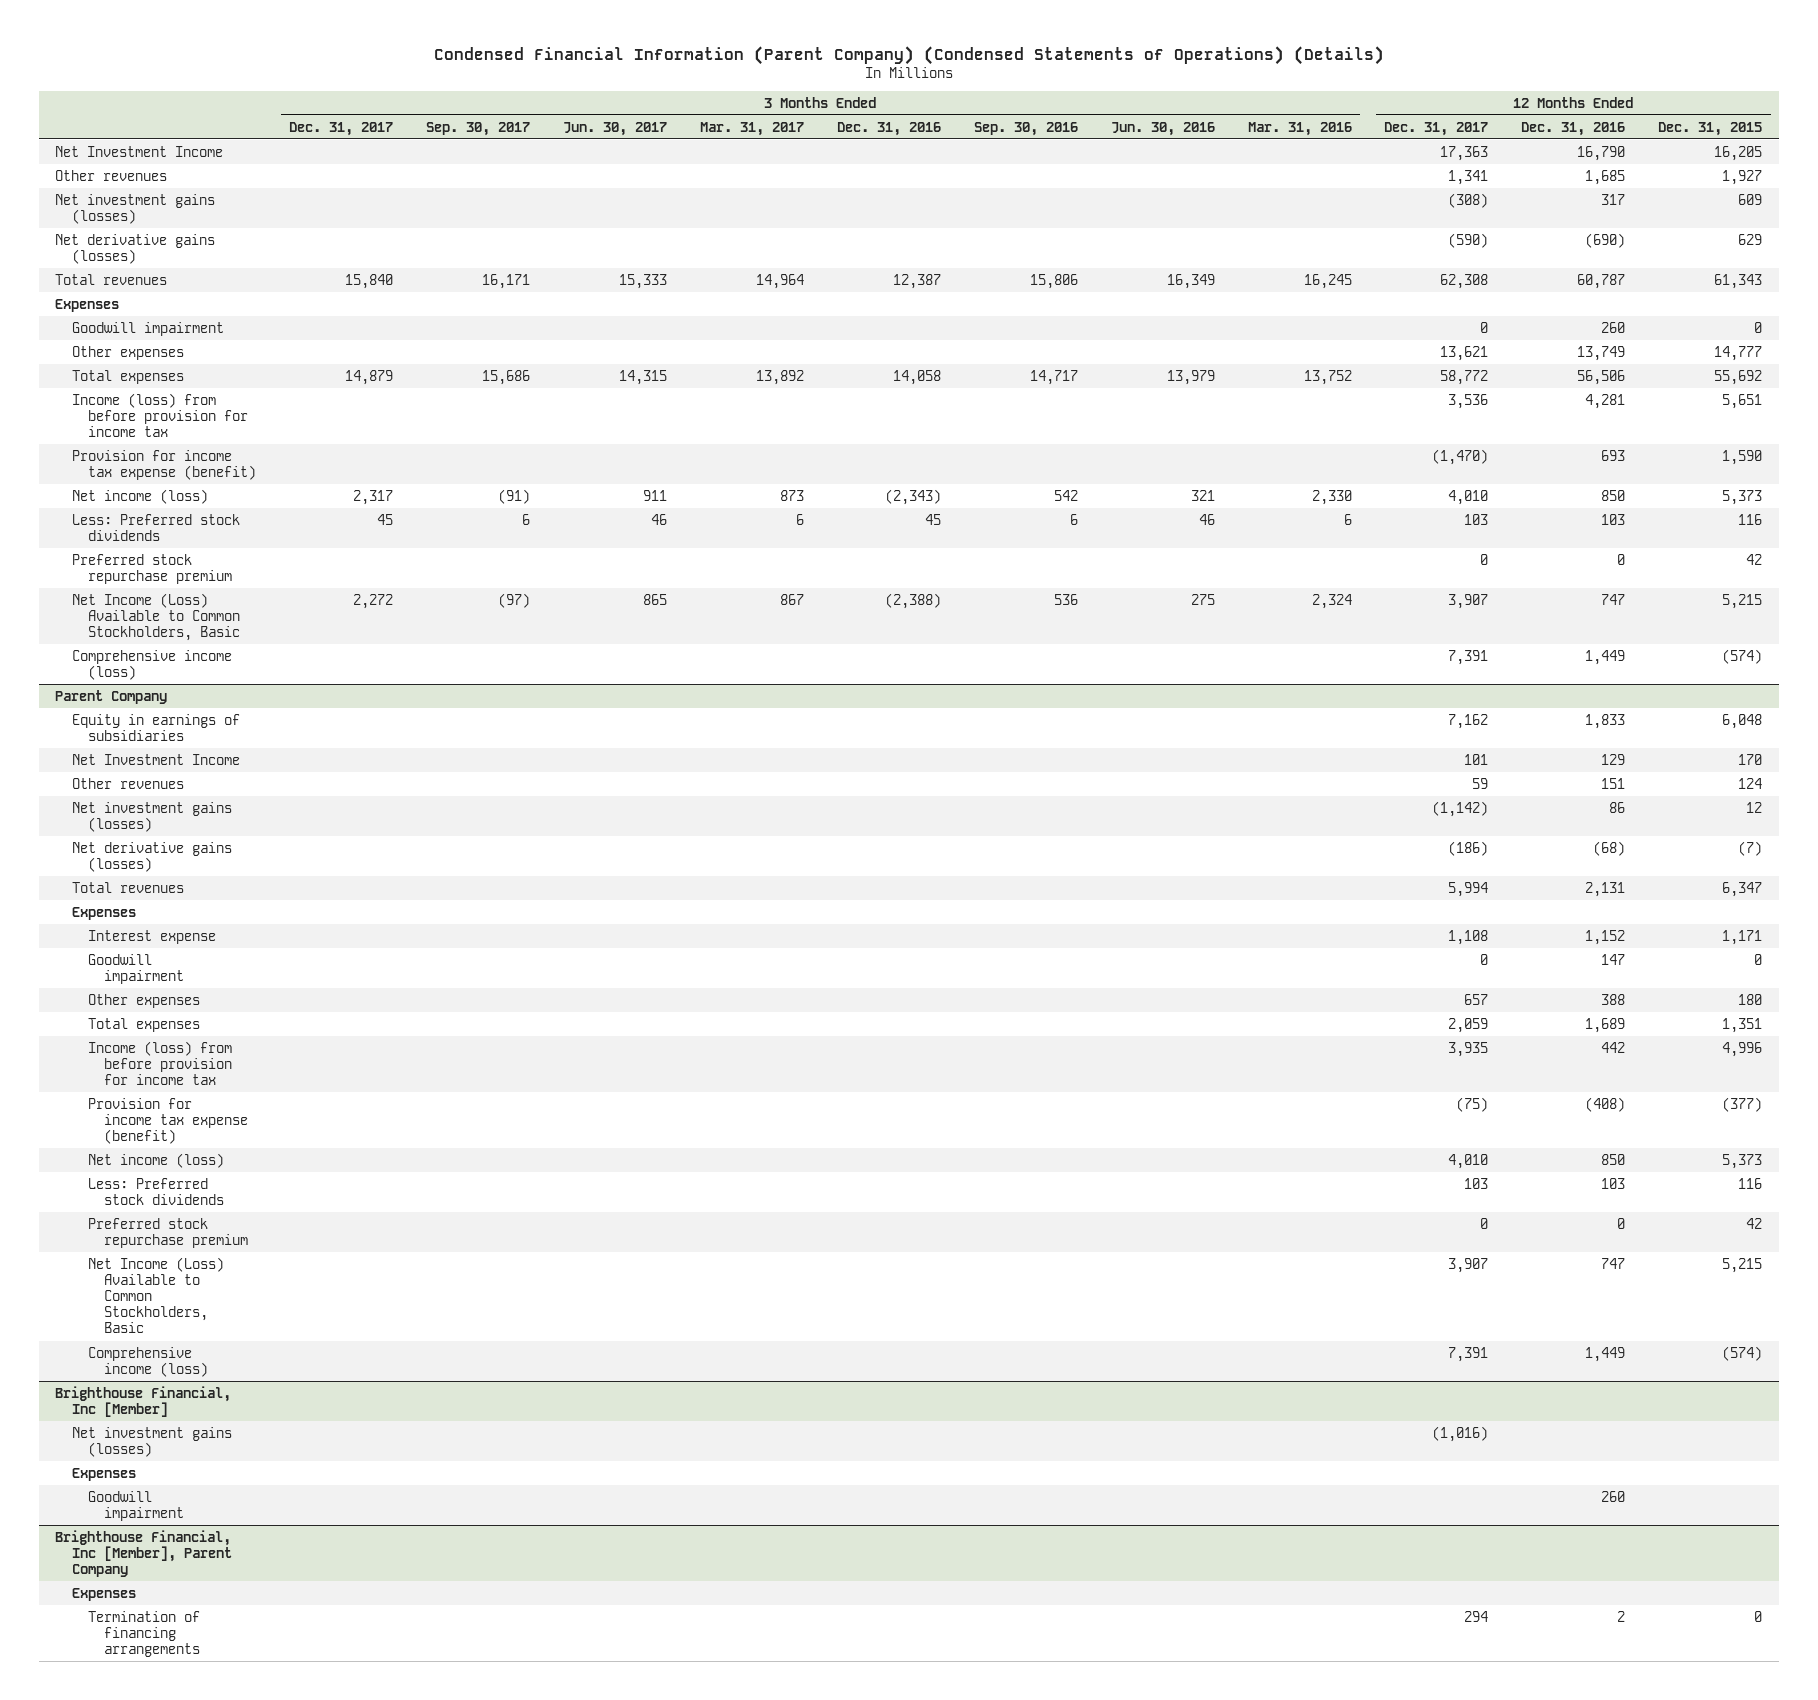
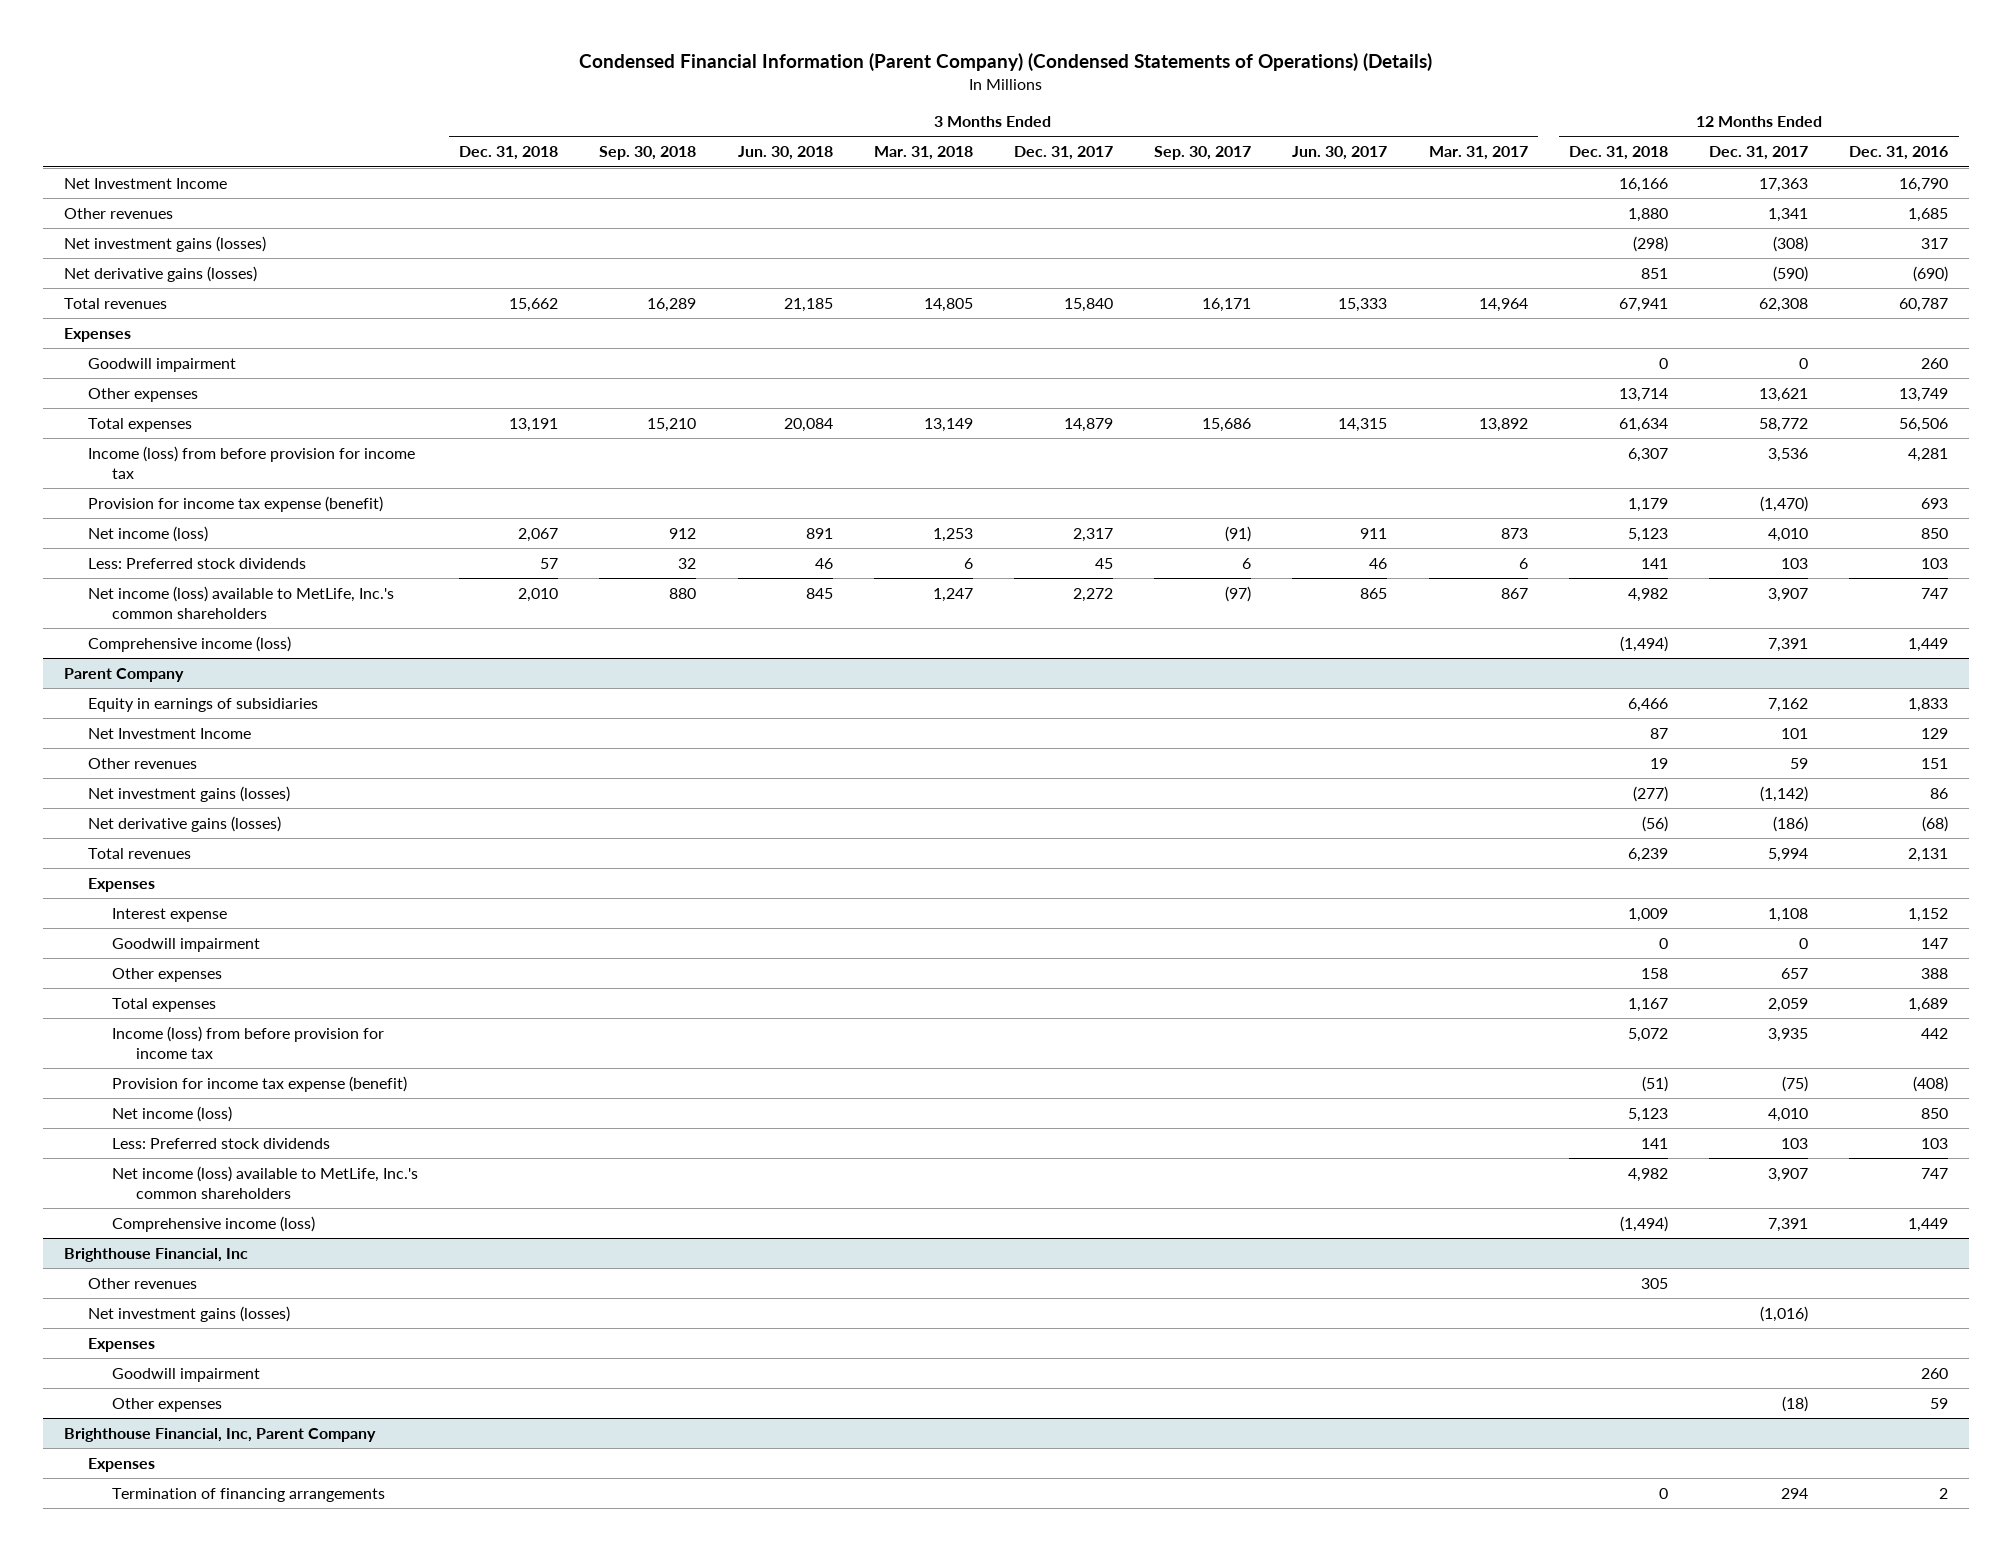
[836,121,941,136] Dec. 31, 2016 -> none
[973,121,1078,136] Sep. 30, 2016 -> none
[1110,121,1215,136] Jun. 30, 2016 -> none
[1247,121,1352,136] Mar. 31, 2016 -> none
[1658,121,1763,136] Dec. 31, 2015 -> none
none -> [459,146,559,161] Dec. 31, 2018
none -> [599,146,697,161] Sep. 30, 2018
none -> [737,146,833,161] Jun. 30, 2018
none -> [873,146,973,161] Mar. 31, 2018
none -> [1568,146,1668,161] Dec. 31, 2018
[71,553,233,584] Preferred stock repurchase premium -> none
[71,592,241,641] Net Income (Loss) Available to Common Stockholders, Basic -> [87,585,394,620] Net income (loss) available to MetLife, Inc.'s common shareholders
[88,1217,249,1248] Preferred stock repurchase premium -> none
[88,1256,225,1334] Net Income (Loss) Available to Common Stockholders, Basic -> [112,1165,419,1200] Net income (loss) available to MetLife, Inc.'s common shareholders
[55,1385,232,1417] Brighthouse Financial, Inc [Member] -> [63,1247,248,1262] Brighthouse Financial, Inc
none -> [87,1277,197,1289] Other revenues
none -> [112,1397,223,1412] Other expenses
[55,1529,232,1577] Brighthouse Financial, Inc [Member], Parent Company -> [63,1427,376,1442] Brighthouse Financial, Inc, Parent Company

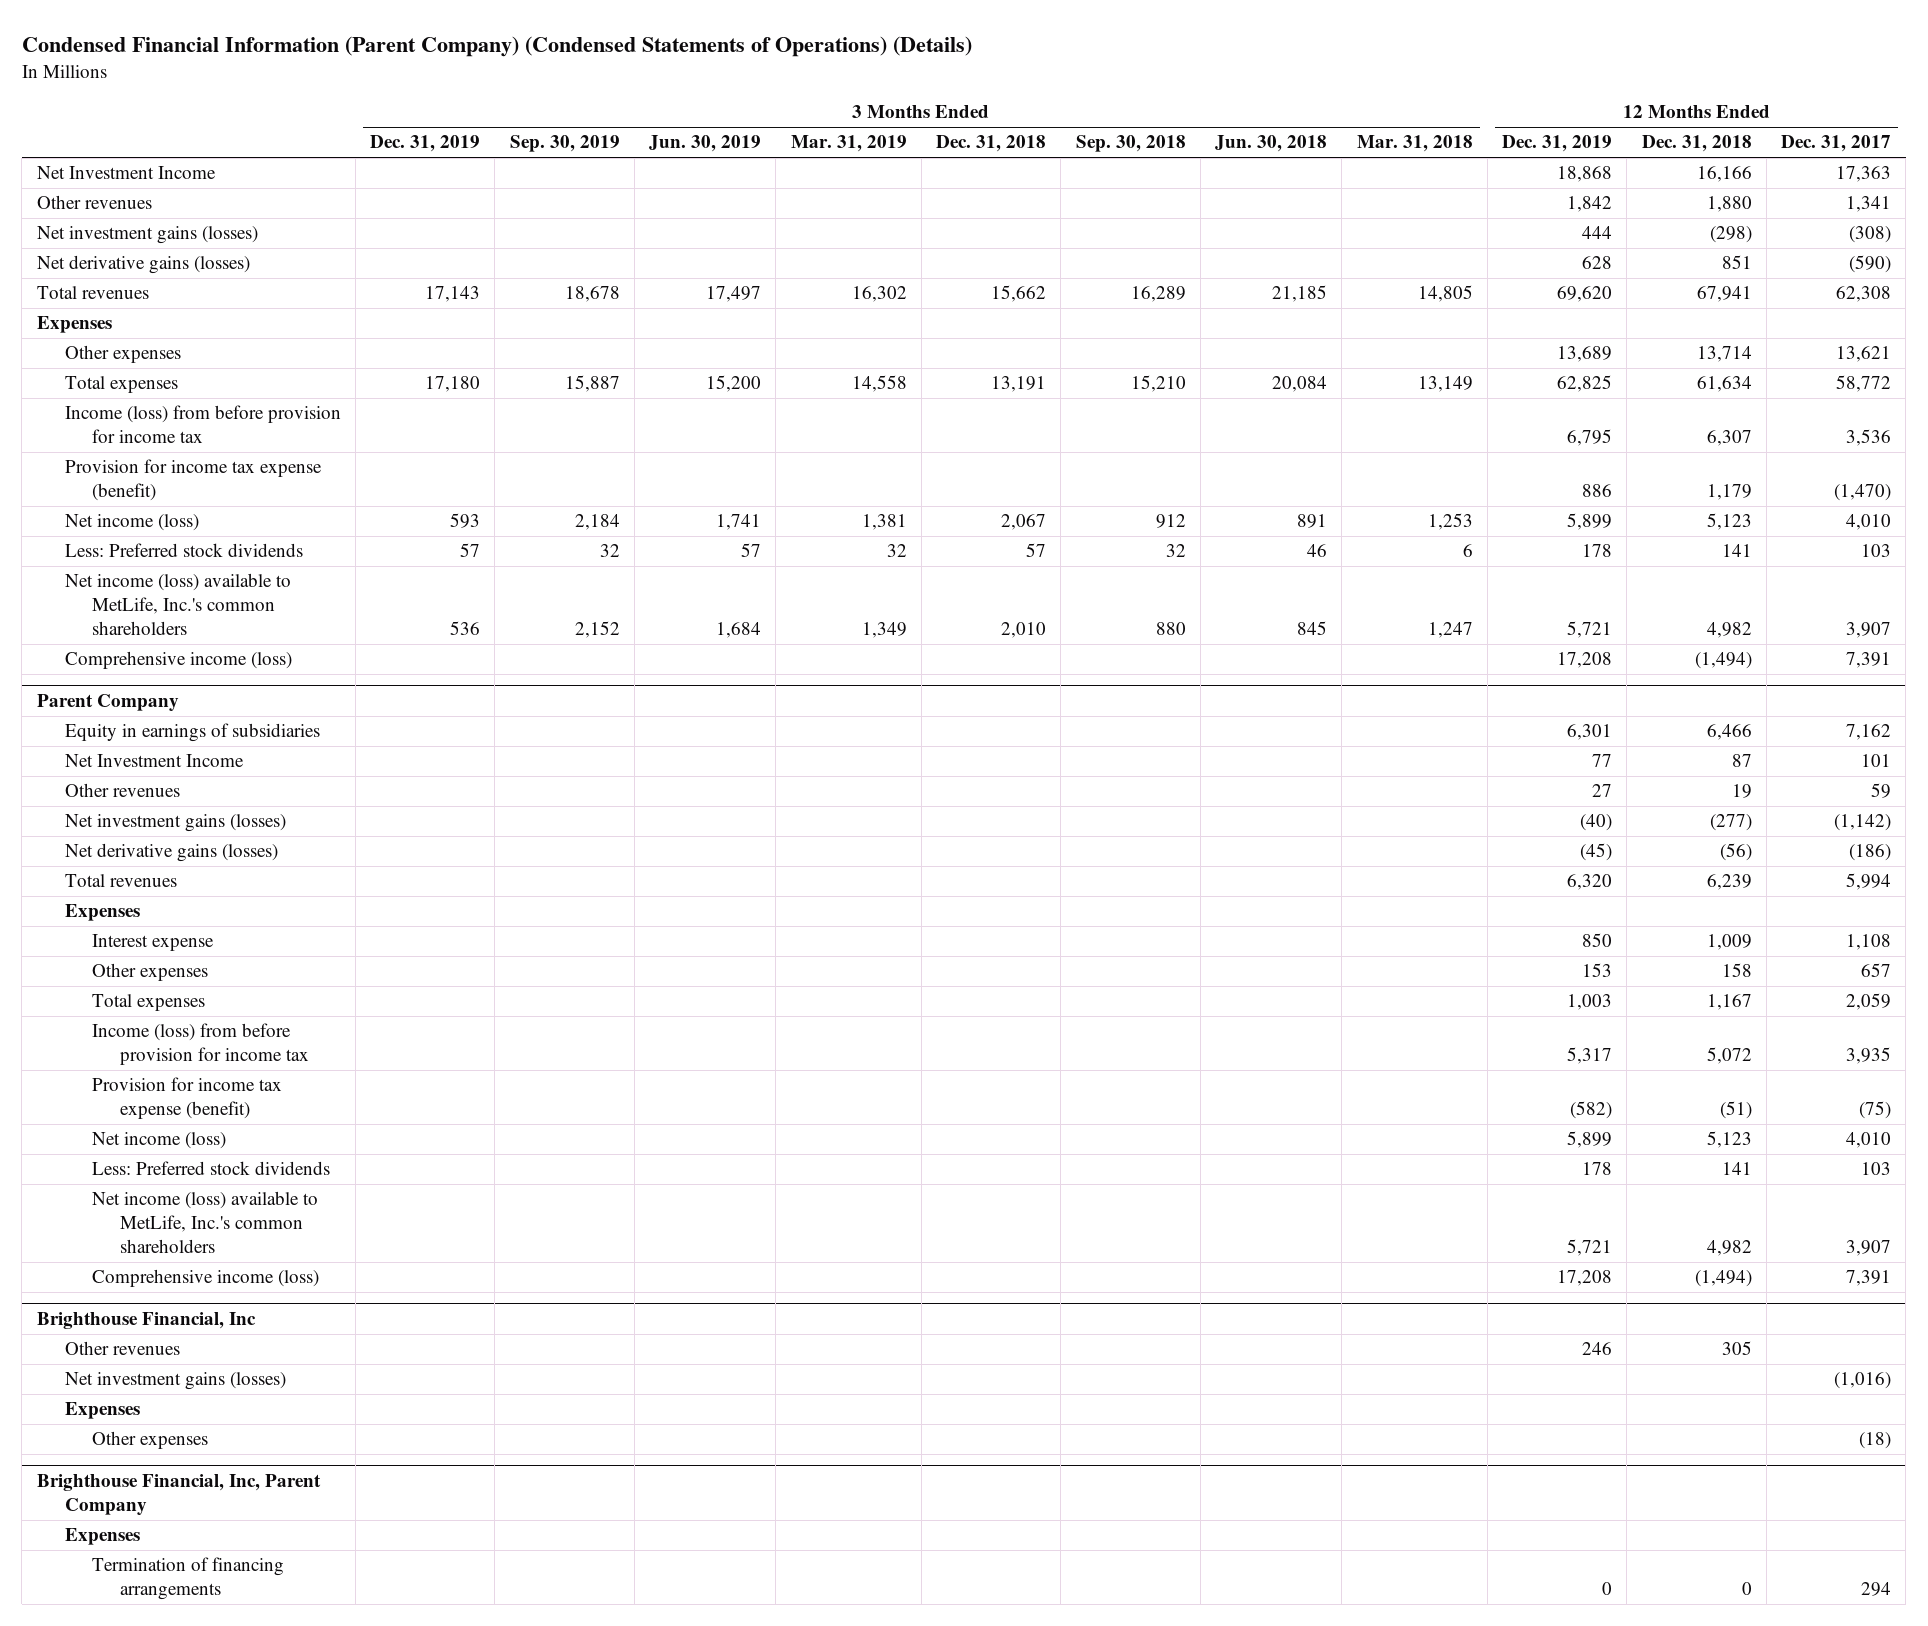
[1014,146,1114,161] Dec. 31, 2017 -> none
[1154,146,1252,161] Sep. 30, 2017 -> none
[1292,146,1388,161] Jun. 30, 2017 -> none
[1428,146,1528,161] Mar. 31, 2017 -> none
[1849,146,1949,161] Dec. 31, 2016 -> none
none -> [370,135,481,153] Dec. 31, 2019
none -> [509,135,620,153] Sep. 30, 2019
none -> [649,135,762,153] Jun. 30, 2019
none -> [790,135,907,153] Mar. 31, 2019
none -> [1502,135,1613,153] Dec. 31, 2019
[87,357,236,372] Goodwill impairment -> none
[112,937,261,952] Goodwill impairment -> none
[112,1367,261,1382] Goodwill impairment -> none

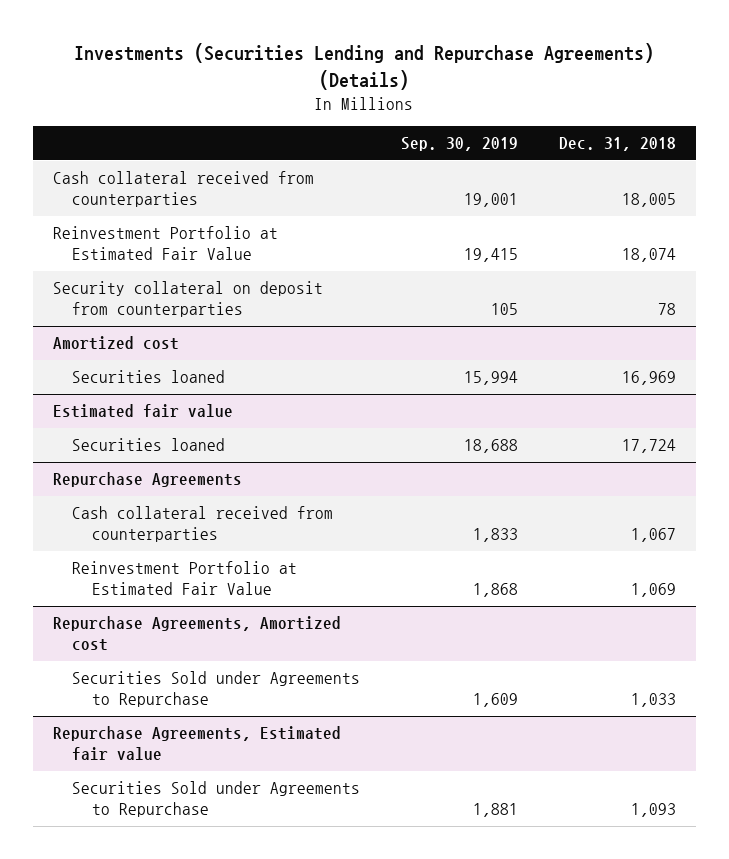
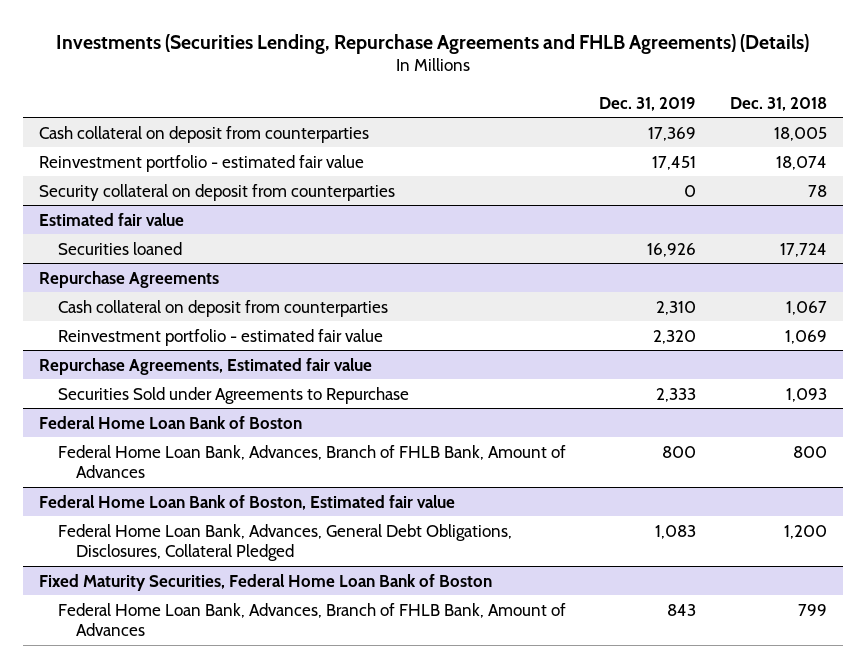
[74,43,655,90] Investments (Securities Lending and Repurchase Agreements) (Details) -> [55,33,809,54] Investments (Securities Lending, Repurchase Agreements and FHLB Agreements) (Details)
[400,137,518,152] Sep. 30, 2019 -> none
none -> [599,96,697,111] Dec. 31, 2019
[52,171,314,208] Cash collateral received from counterparties -> [39,125,370,143] Cash collateral on deposit from counterparties
[52,226,278,261] Reinvestment Portfolio at Estimated Fair Value -> [39,154,365,172] Reinvestment portfolio - estimated fair value
[52,336,179,351] Amortized cost -> none
[72,370,226,384] Securities loaned -> none
[52,616,341,652] Repurchase Agreements, Amortized cost -> none
[72,671,361,708] Securities Sold under Agreements to Repurchase -> none
[72,506,334,543] Cash collateral received from counterparties -> [57,299,388,317] Cash collateral on deposit from counterparties
[72,561,298,596] Reinvestment Portfolio at Estimated Fair Value -> [57,328,383,346] Reinvestment portfolio - estimated fair value
none -> [39,415,303,429] Federal Home Loan Bank of Boston
none -> [57,444,566,478] Federal Home Loan Bank, Advances, Branch of FHLB Bank, Amount of Advances
none -> [39,494,456,510] Federal Home Loan Bank of Boston, Estimated fair value
none -> [57,523,512,561] Federal Home Loan Bank, Advances, General Debt Obligations, Disclosures, Collateral Pledged
none -> [39,573,493,591] Fixed Maturity Securities, Federal Home Loan Bank of Boston
none -> [57,602,566,636] Federal Home Loan Bank, Advances, Branch of FHLB Bank, Amount of Advances

